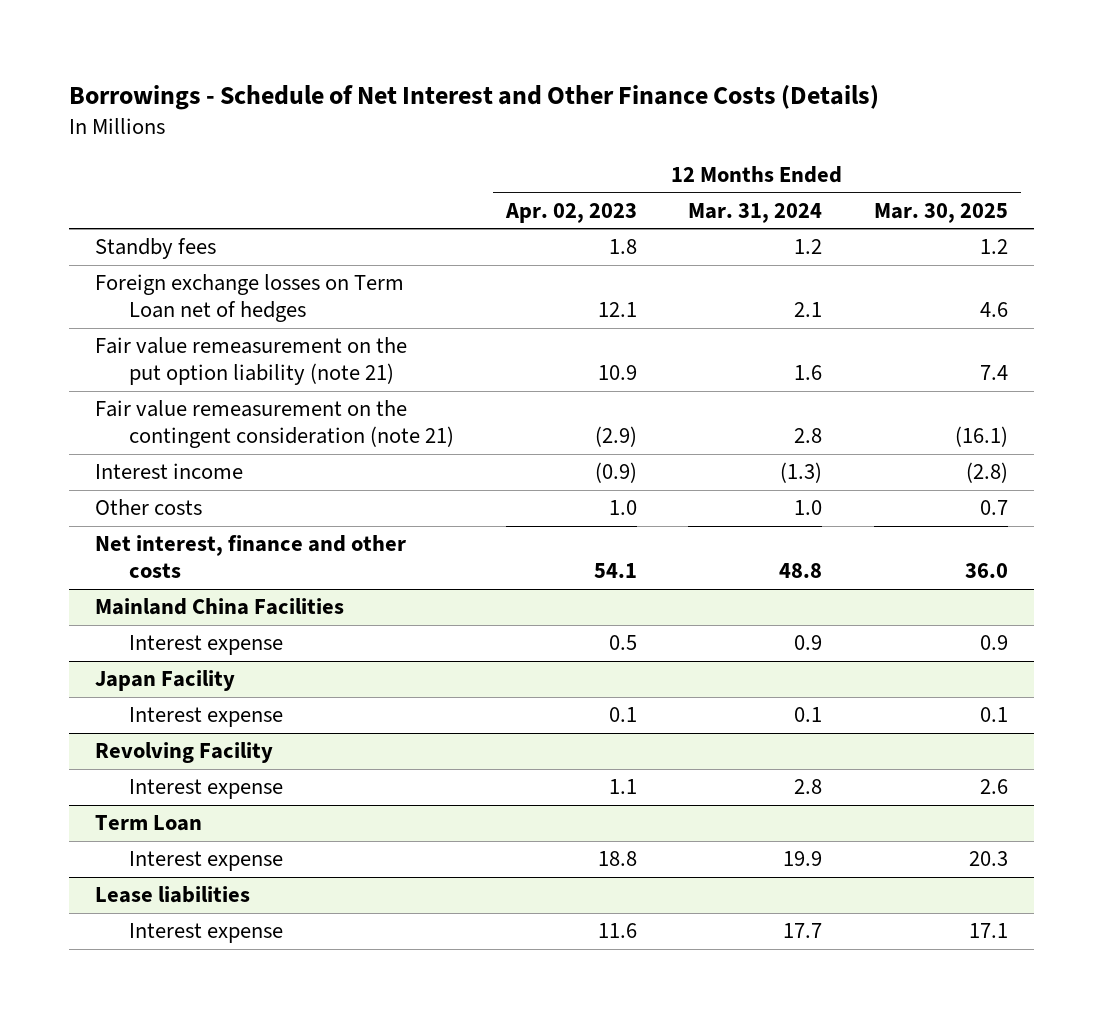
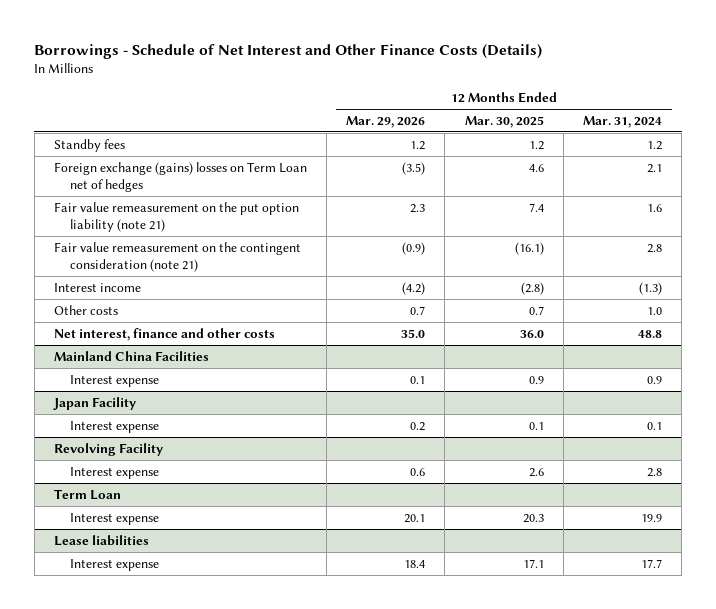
[504,202,637,223] Apr. 02, 2023 -> none
none -> [346,115,426,128] Mar. 29, 2026
[94,274,404,323] Foreign exchange losses on Term Loan net of hedges -> [54,161,308,192] Foreign exchange (gains) losses on Term Loan net of hedges

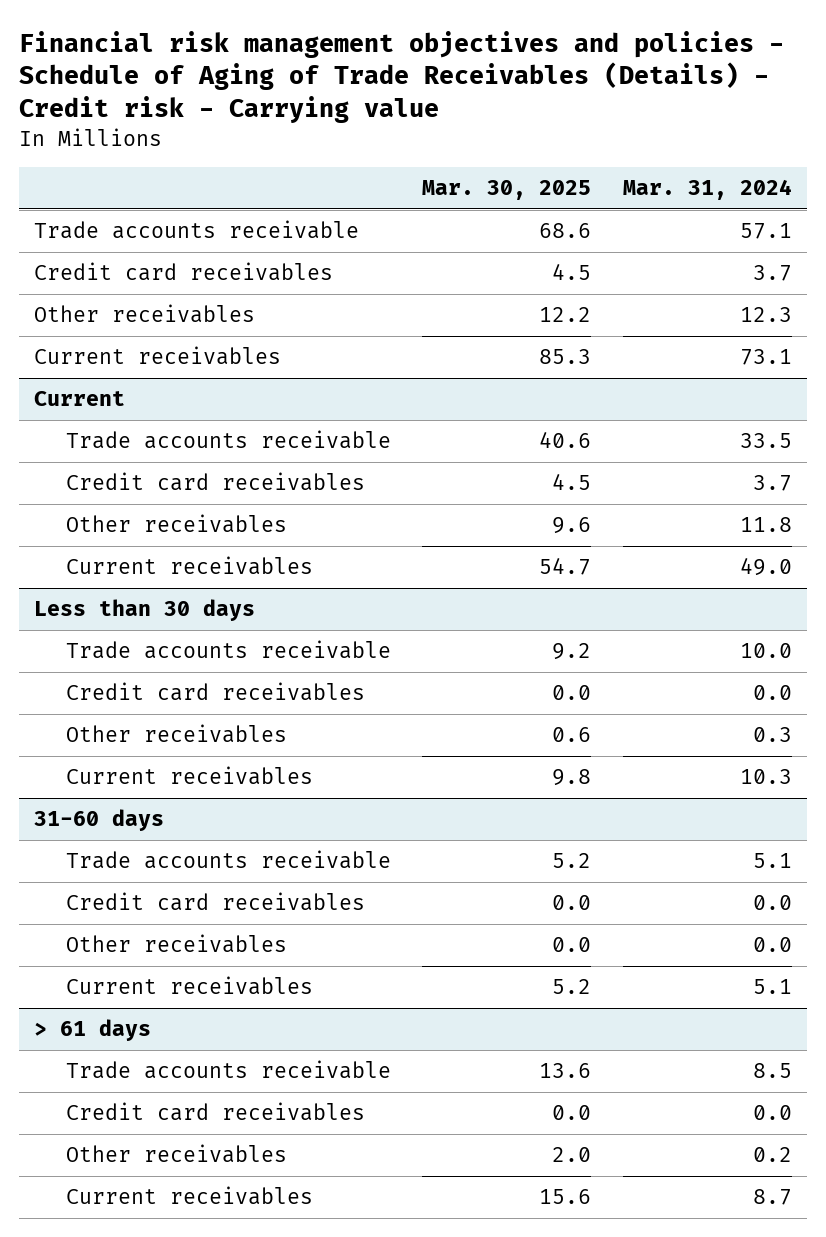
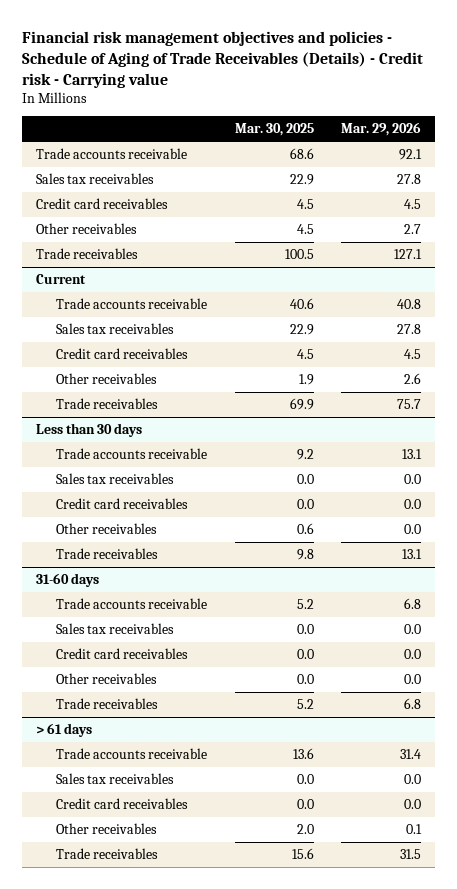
[622,179,792,201] Mar. 31, 2024 -> none
none -> [340,122,421,137] Mar. 29, 2026
none -> [35,173,154,185] Sales tax receivables
[539,307,592,323] 12.2 -> [296,224,314,235] 4.5
[34,346,282,366] Current receivables -> [35,248,138,260] Trade receivables
[539,349,592,365] 85.3 -> [284,249,314,260] 100.5
none -> [56,323,175,335] Sales tax receivables
[552,517,592,535] 9.6 -> [298,374,314,386] 1.9
[66,556,314,576] Current receivables -> [56,398,159,410] Trade receivables
[539,557,592,576] 54.7 -> [289,398,314,411] 69.9
none -> [56,473,175,485] Sales tax receivables
[66,766,314,786] Current receivables -> [56,548,159,560] Trade receivables
none -> [56,623,175,635] Sales tax receivables
[66,976,314,996] Current receivables -> [56,698,159,710] Trade receivables
none -> [56,773,175,785] Sales tax receivables
[66,1186,314,1206] Current receivables -> [56,848,159,860] Trade receivables

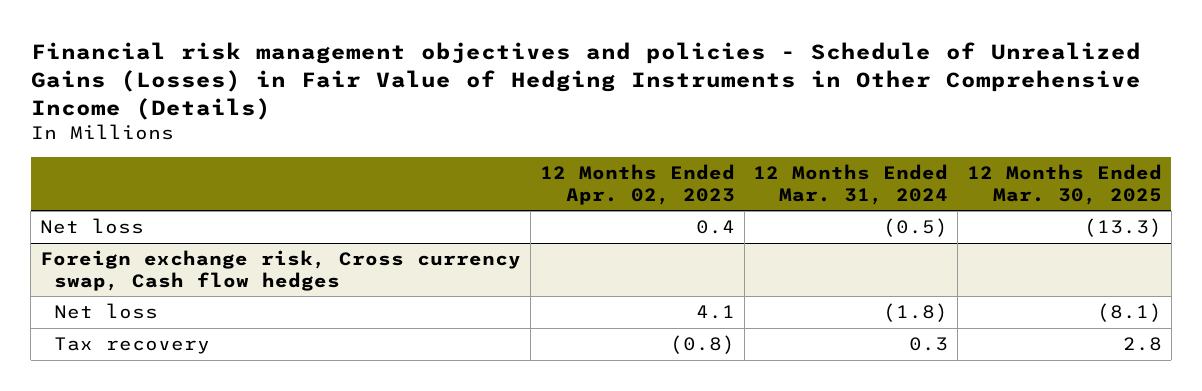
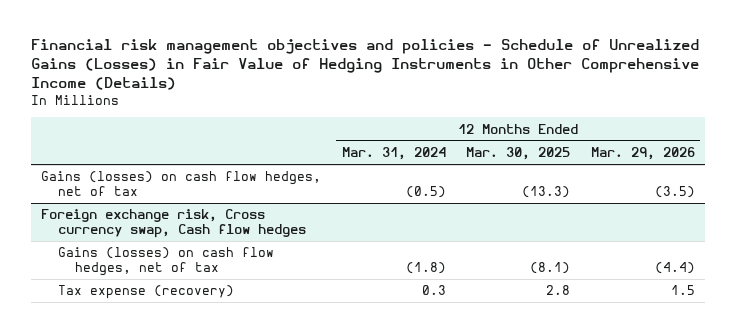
[539,164,735,205] 12 Months Ended Apr. 02, 2023 -> none
none -> [590,147,695,161] Mar. 29, 2026
[40,218,145,235] Net loss -> [41,171,322,197] Gains (losses) on cash flow hedges, net of tax
[53,303,158,320] Net loss -> [58,247,275,277] Gains (losses) on cash flow hedges, net of tax
[53,337,210,355] Tax recovery -> [58,285,235,300] Tax expense (recovery)

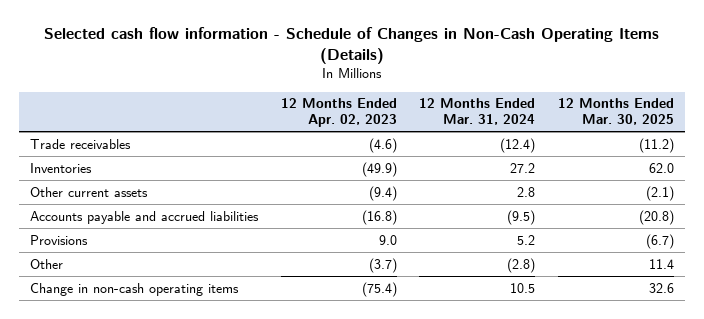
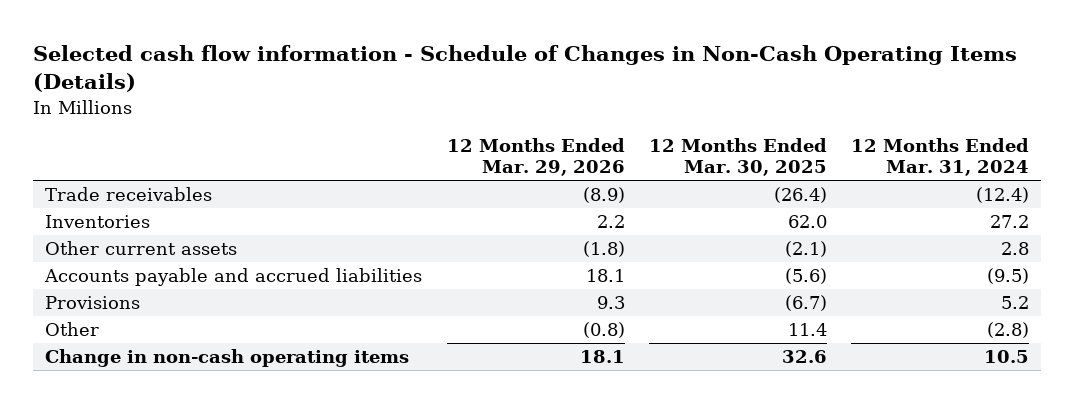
[280,98,397,127] 12 Months Ended Apr. 02, 2023 -> none
none -> [446,137,625,177] 12 Months Ended Mar. 29, 2026
[639,137,675,153] (11.2) -> [773,186,827,203] (26.4)
[639,209,675,225] (20.8) -> [784,267,827,284] (5.6)

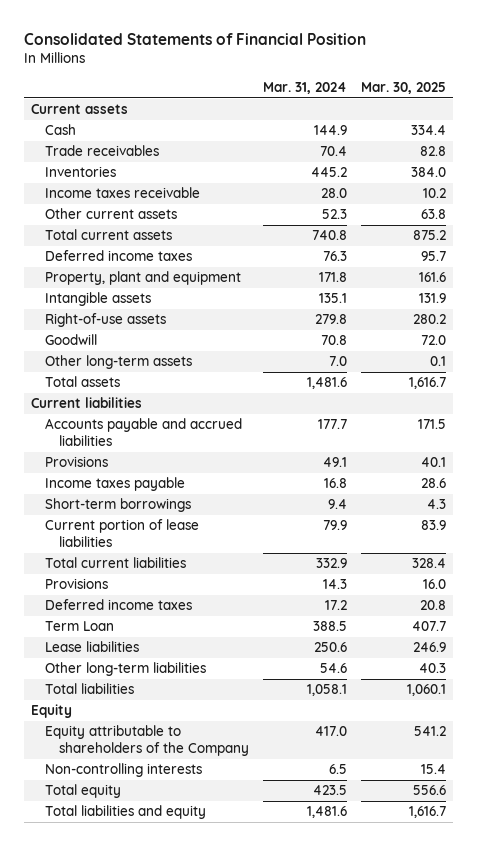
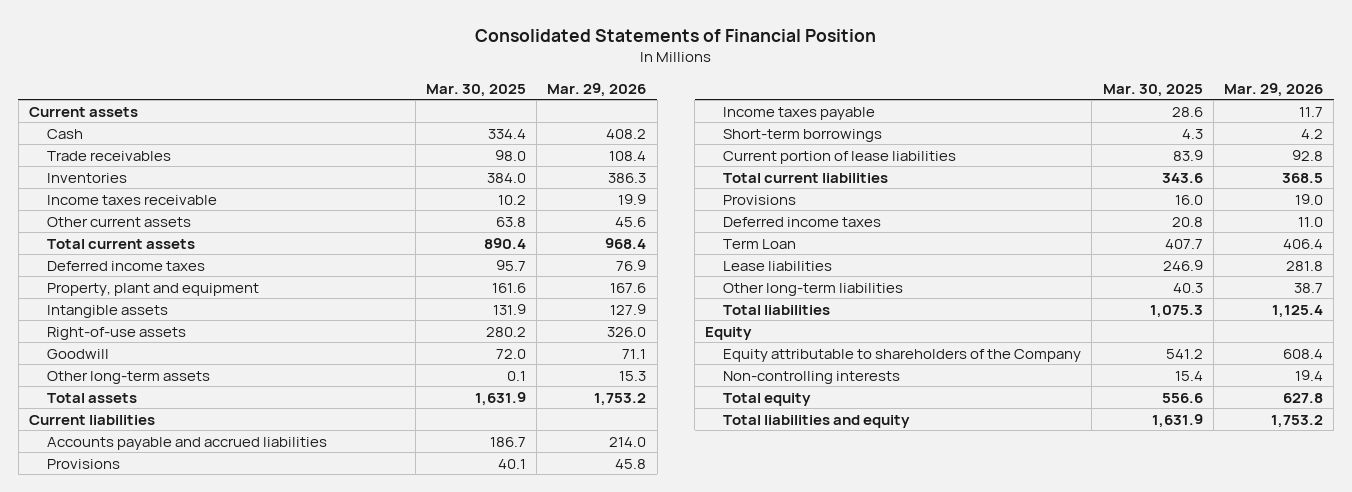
[263,81,348,94] Mar. 31, 2024 -> none
none -> [547,82,647,97] Mar. 29, 2026
[419,146,446,157] 82.8 -> [495,149,527,161] 98.0
[412,230,446,241] 875.2 -> [484,237,527,249] 890.4
[408,377,446,390] 1,616.7 -> [475,391,527,406] 1,631.9
[417,419,446,430] 171.5 -> [490,436,527,447] 186.7
[411,558,446,569] 328.4 -> [1161,172,1203,183] 343.6
[406,684,446,697] 1,060.1 -> [1149,304,1203,318] 1,075.3
[408,806,446,819] 1,616.7 -> [1151,413,1203,428] 1,631.9

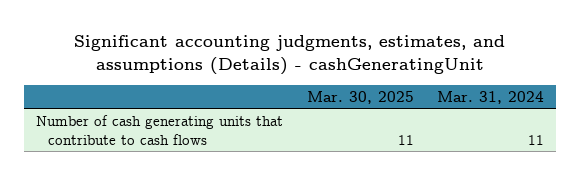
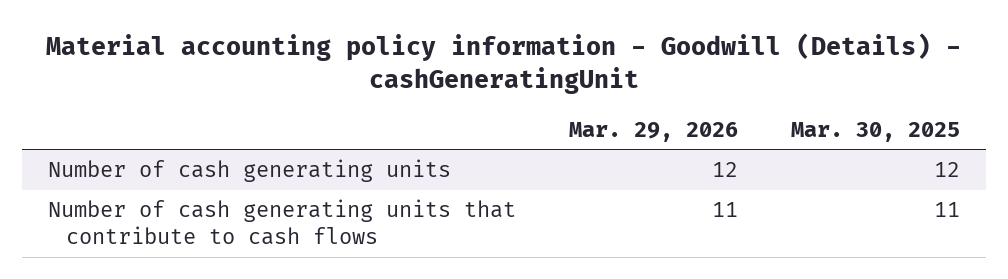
[74,35,506,76] Significant accounting judgments, estimates, and assumptions (Details) - cashGeneratingUnit -> [45,33,961,95] Material accounting policy information - Goodwill (Details) - cashGeneratingUnit
[437,91,545,105] Mar. 31, 2024 -> none
none -> [568,121,738,142] Mar. 29, 2026
none -> [48,159,452,183] Number of cash generating units

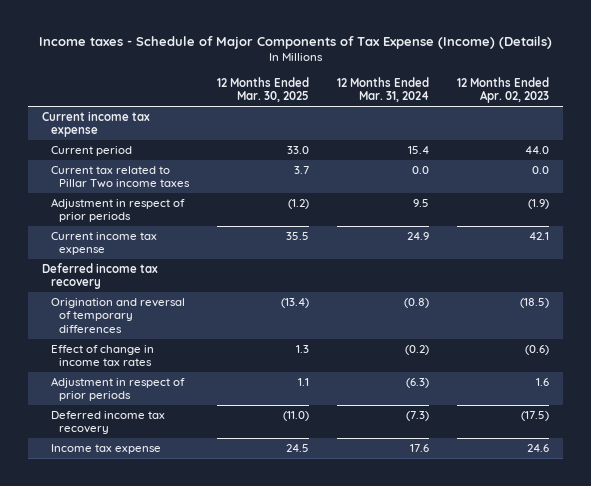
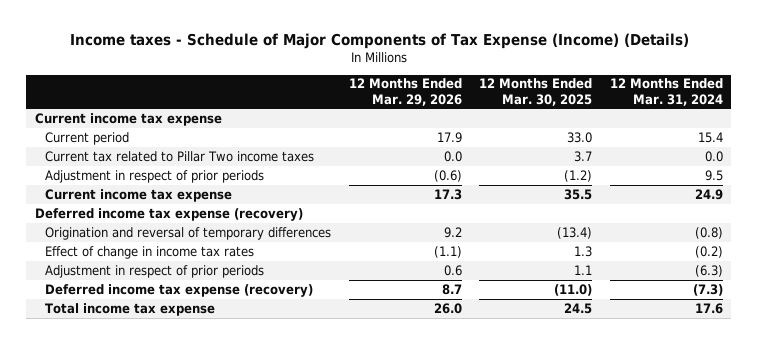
[456,76,549,104] 12 Months Ended Apr. 02, 2023 -> none
none -> [348,78,462,106] 12 Months Ended Mar. 29, 2026
[42,263,159,290] Deferred income tax recovery -> [34,207,303,221] Deferred income tax expense (recovery)
[50,411,165,435] Deferred income tax recovery -> [45,283,314,297] Deferred income tax expense (recovery)
[50,444,161,455] Income tax expense -> [45,302,216,316] Total income tax expense

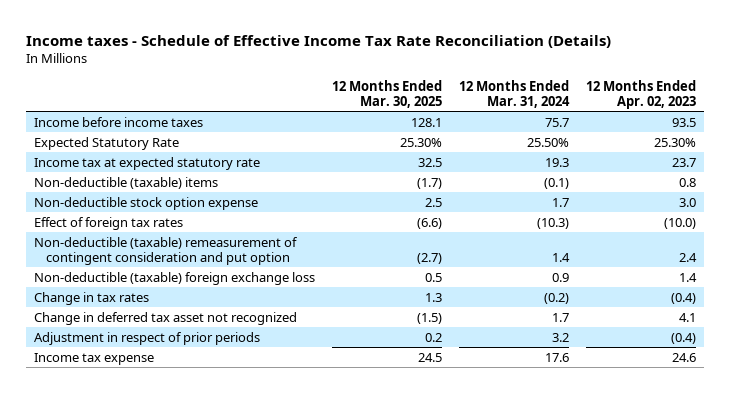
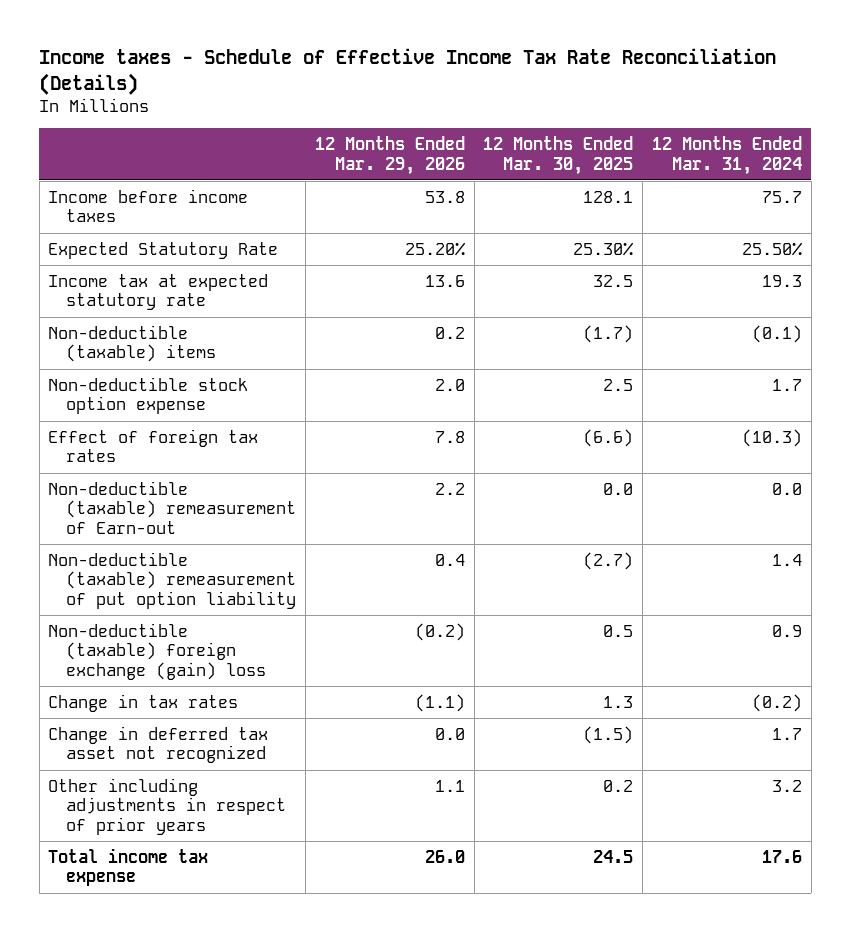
[585,79,696,109] 12 Months Ended Apr. 02, 2023 -> none
none -> [314,135,465,175] 12 Months Ended Mar. 29, 2026
none -> [48,480,297,535] Non-deductible (taxable) remeasurement of Earn-out
[34,236,299,265] Non-deductible (taxable) remeasurement of contingent consideration and put option -> [48,551,297,610] Non-deductible (taxable) remeasurement of put option liability
[34,271,316,285] Non-deductible (taxable) foreign exchange loss -> [48,622,267,681] Non-deductible (taxable) foreign exchange (gain) loss
[34,331,261,345] Adjustment in respect of prior periods -> [48,777,287,836] Other including adjustments in respect of prior years
[34,352,155,365] Income tax expense -> [48,847,209,887] Total income tax expense

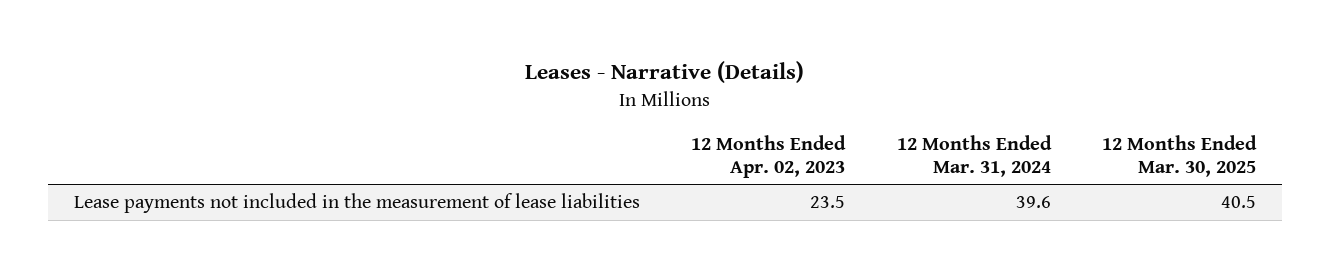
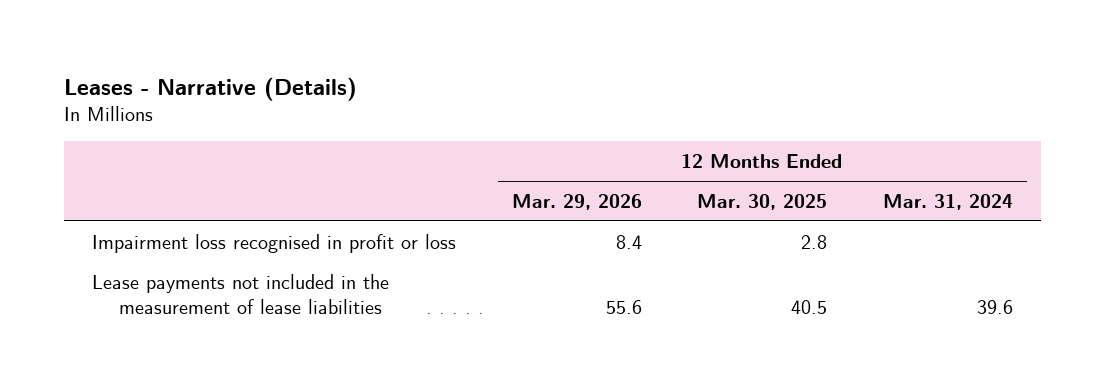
[691,134,847,179] 12 Months Ended Apr. 02, 2023 -> none
none -> [511,193,642,210] Mar. 29, 2026
none -> [91,233,456,253] Impairment loss recognised in profit or loss

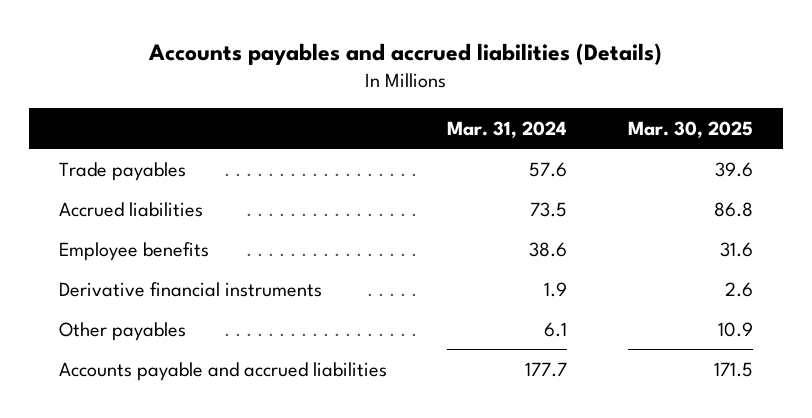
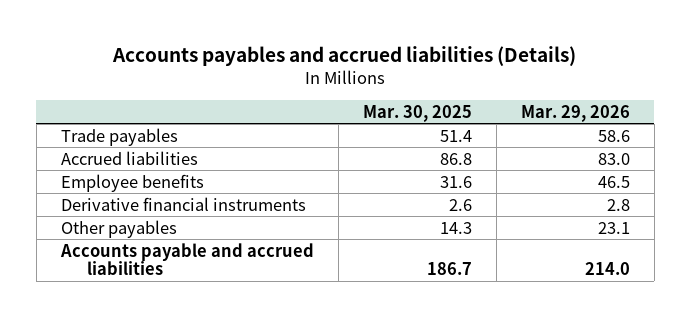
[447,120,568,138] Mar. 31, 2024 -> none
none -> [520,104,630,122] Mar. 29, 2026
[714,161,753,177] 39.6 -> [439,129,472,142] 51.4
[717,321,753,337] 10.9 -> [439,221,472,234] 14.3
[713,361,753,377] 171.5 -> [426,262,472,276] 186.7

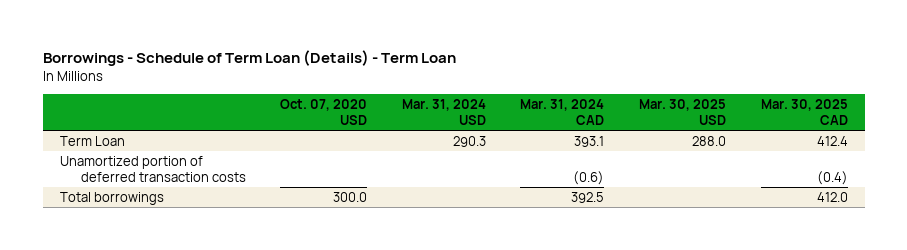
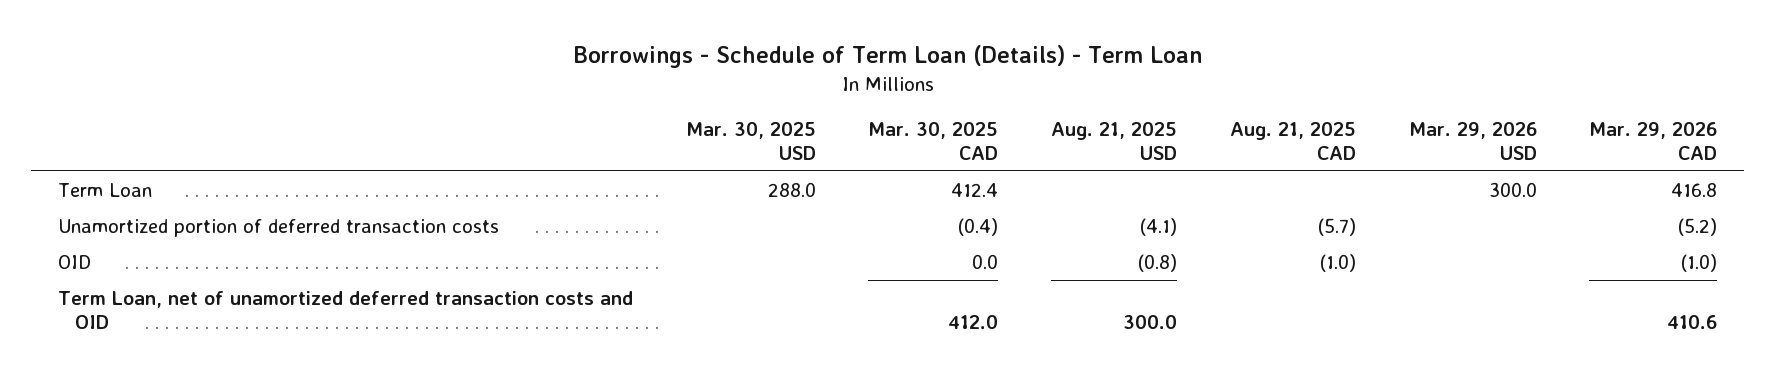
[280,98,368,126] Oct. 07, 2020 USD -> none
[401,98,486,126] Mar. 31, 2024 USD -> none
[520,98,605,126] Mar. 31, 2024 CAD -> none
none -> [1051,121,1178,160] Aug. 21, 2025 USD
none -> [1229,121,1356,160] Aug. 21, 2025 CAD
none -> [1408,121,1537,160] Mar. 29, 2026 USD
none -> [1589,121,1718,160] Mar. 29, 2026 CAD
none -> [57,254,91,269] OID
[59,191,164,205] Total borrowings -> [57,290,633,329] Term Loan, net of unamortized deferred transaction costs and OID

